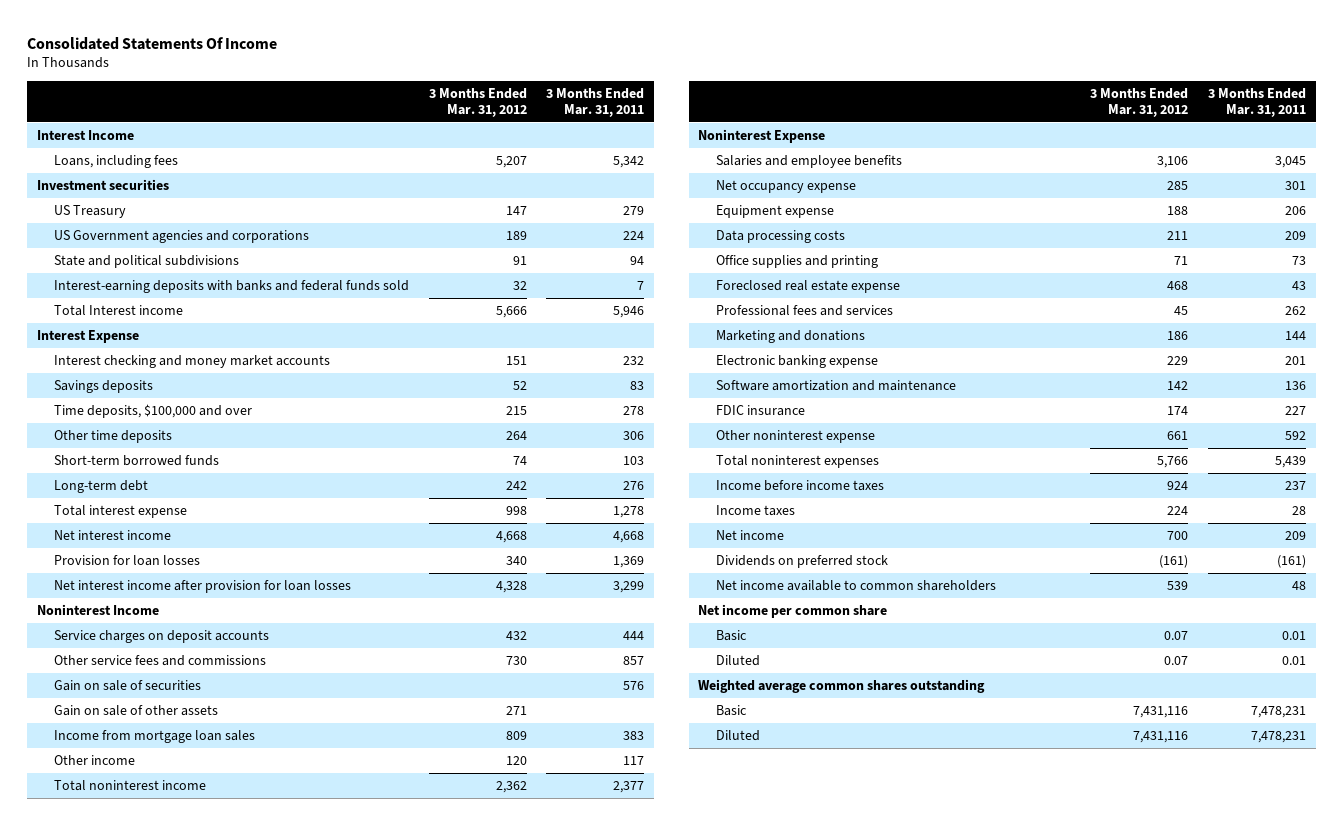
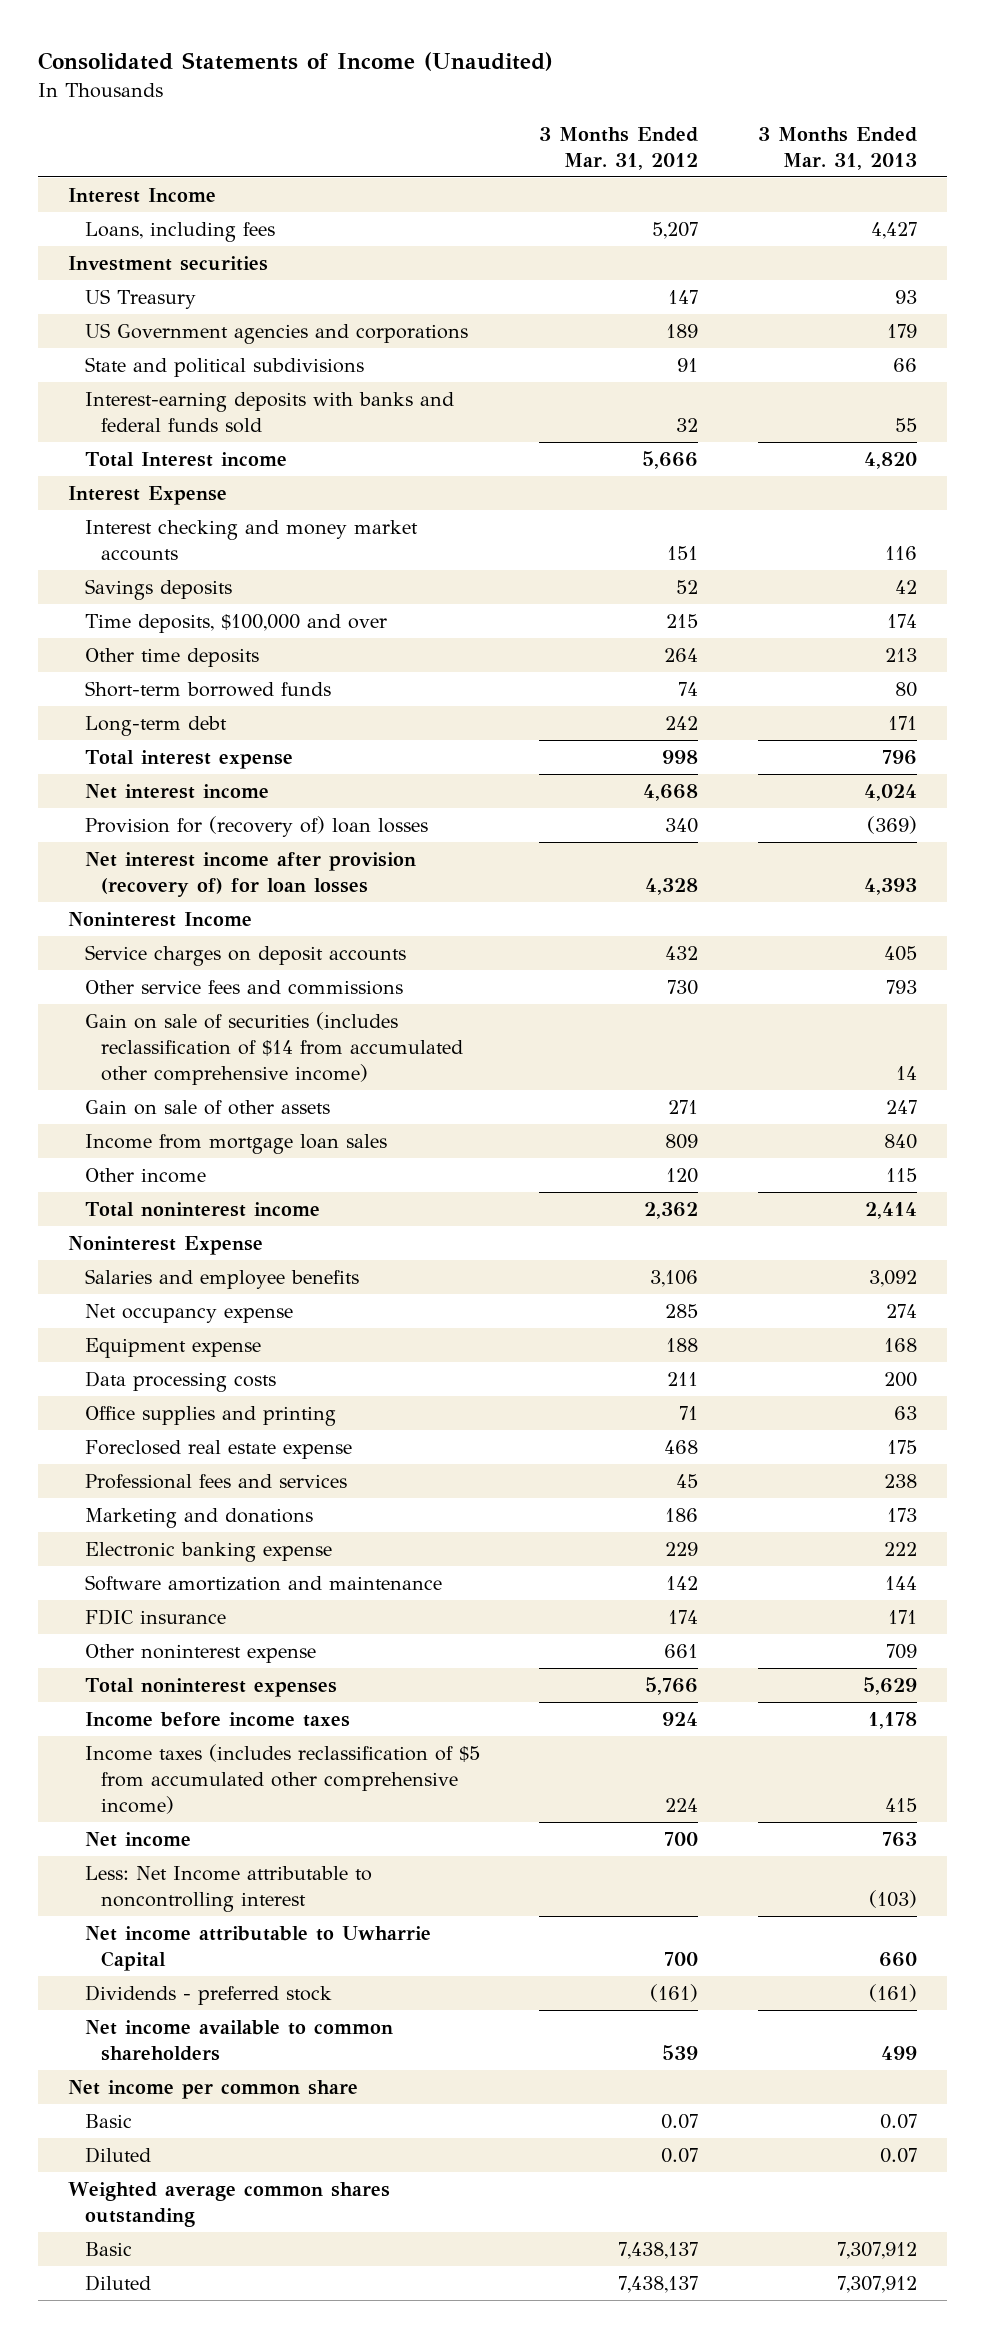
[27,36,278,50] Consolidated Statements Of Income -> [38,52,554,72] Consolidated Statements of Income (Unaudited)
[546,88,645,118] 3 Months Ended Mar. 31, 2011 -> none
none -> [757,126,917,170] 3 Months Ended Mar. 31, 2013
[54,555,201,567] Provision for loan losses -> [84,816,428,838] Provision for (recovery of) loan losses
[54,580,352,594] Net interest income after provision for loan losses -> [84,852,416,898] Net interest income after provision (recovery of) for loan losses
[54,680,202,692] Gain on sale of securities -> [84,1012,464,1086] Gain on sale of securities (includes reclassification of $14 from accumulated other comprehensive income)
[715,505,795,517] Income taxes -> [84,1744,480,1815] Income taxes (includes reclassification of $5 from accumulated other comprehensive income)
none -> [84,1866,372,1913] Less: Net Income attributable to noncontrolling interest
none -> [84,1926,431,1972] Net income attributable to Uwharrie Capital
[715,555,888,569] Dividends on preferred stock -> [84,1985,332,2006] Dividends - preferred stock
[1133,706,1189,719] 7,431,116 -> [618,2242,699,2260] 7,438,137
[1133,731,1189,744] 7,431,116 -> [618,2276,699,2294] 7,438,137

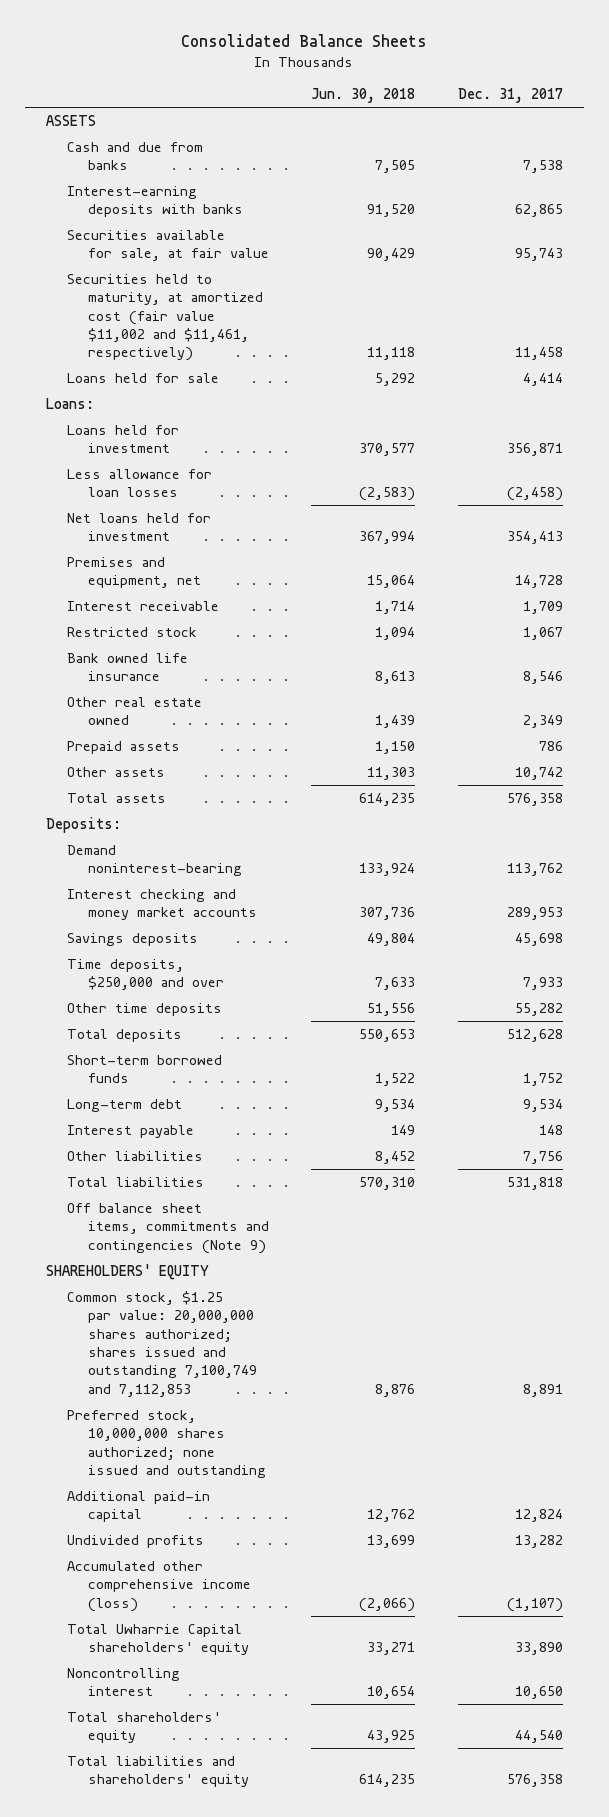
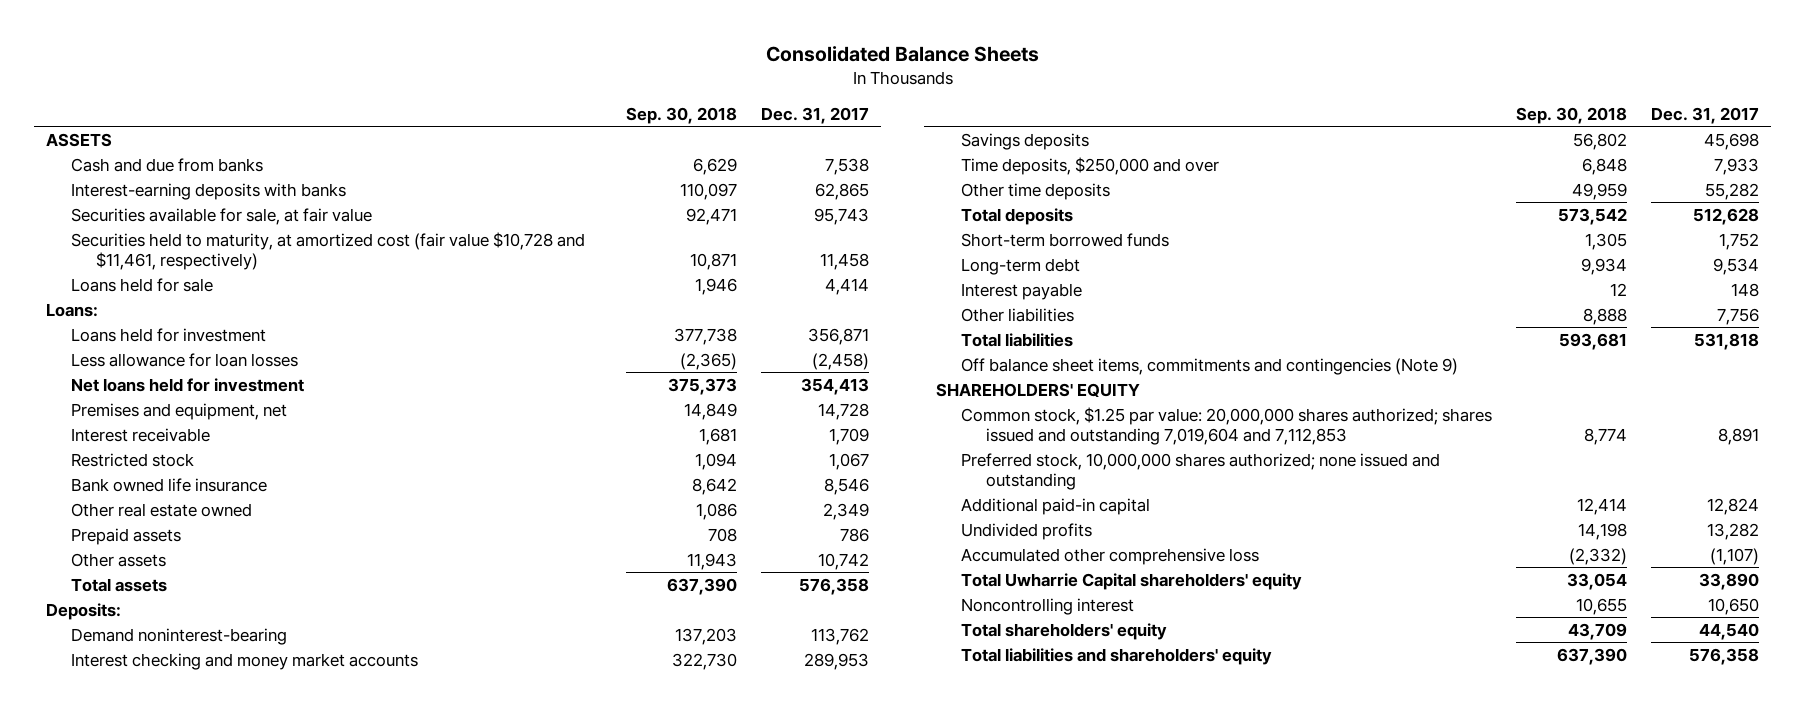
[311,88,416,104] Jun. 30, 2018 -> none
none -> [626,106,738,124] Sep. 30, 2018
[66,274,263,362] Securities held to maturity, at amortized cost (fair value $11,002 and $11,461, respectively) -> [71,231,586,270] Securities held to maturity, at amortized cost (fair value $10,728 and $11,461, respectively)
[66,1291,257,1397] Common stock, $1.25 par value: 20,000,000 shares authorized; shares issued and outstanding 7,100,749 and 7,112,853 -> [961,406,1493,445] Common stock, $1.25 par value: 20,000,000 shares authorized; shares issued and outstanding 7,019,604 and 7,112,853
[66,1561,251,1612] Accumulated other comprehensive income (loss) -> [961,547,1260,565] Accumulated other comprehensive loss

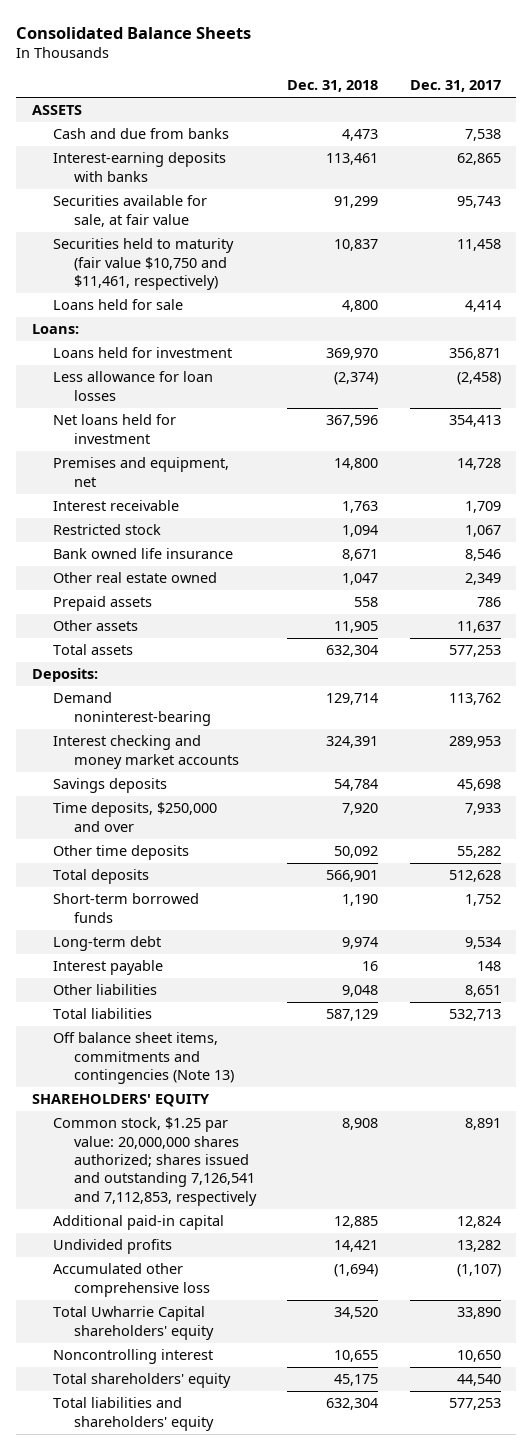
[626,106,738,124] Sep. 30, 2018 -> none
none -> [287,80,379,93] Dec. 31, 2018
[71,231,586,270] Securities held to maturity, at amortized cost (fair value $10,728 and $11,461, respectively) -> [53,238,235,291] Securities held to maturity (fair value $10,750 and $11,461, respectively)
[818,552,870,570] 10,742 -> [456,621,501,634] 11,637
[799,577,870,595] 576,358 -> [448,645,501,658] 577,253
[1717,307,1760,325] 7,756 -> [464,985,501,998] 8,651
[1694,332,1760,350] 531,818 -> [448,1009,501,1022] 532,713
[961,357,1459,375] Off balance sheet items, commitments and contingencies (Note 9) -> [53,1032,235,1085] Off balance sheet items, commitments and contingencies (Note 13)
[961,452,1441,490] Preferred stock, 10,000,000 shares authorized; none issued and outstanding -> none
[961,406,1493,445] Common stock, $1.25 par value: 20,000,000 shares authorized; shares issued and outstanding 7,019,604 and 7,112,853 -> [53,1117,258,1206] Common stock, $1.25 par value: 20,000,000 shares authorized; shares issued and outstanding 7,126,541 and 7,112,853, respectively
[1689,647,1760,665] 576,358 -> [448,1398,501,1411] 577,253

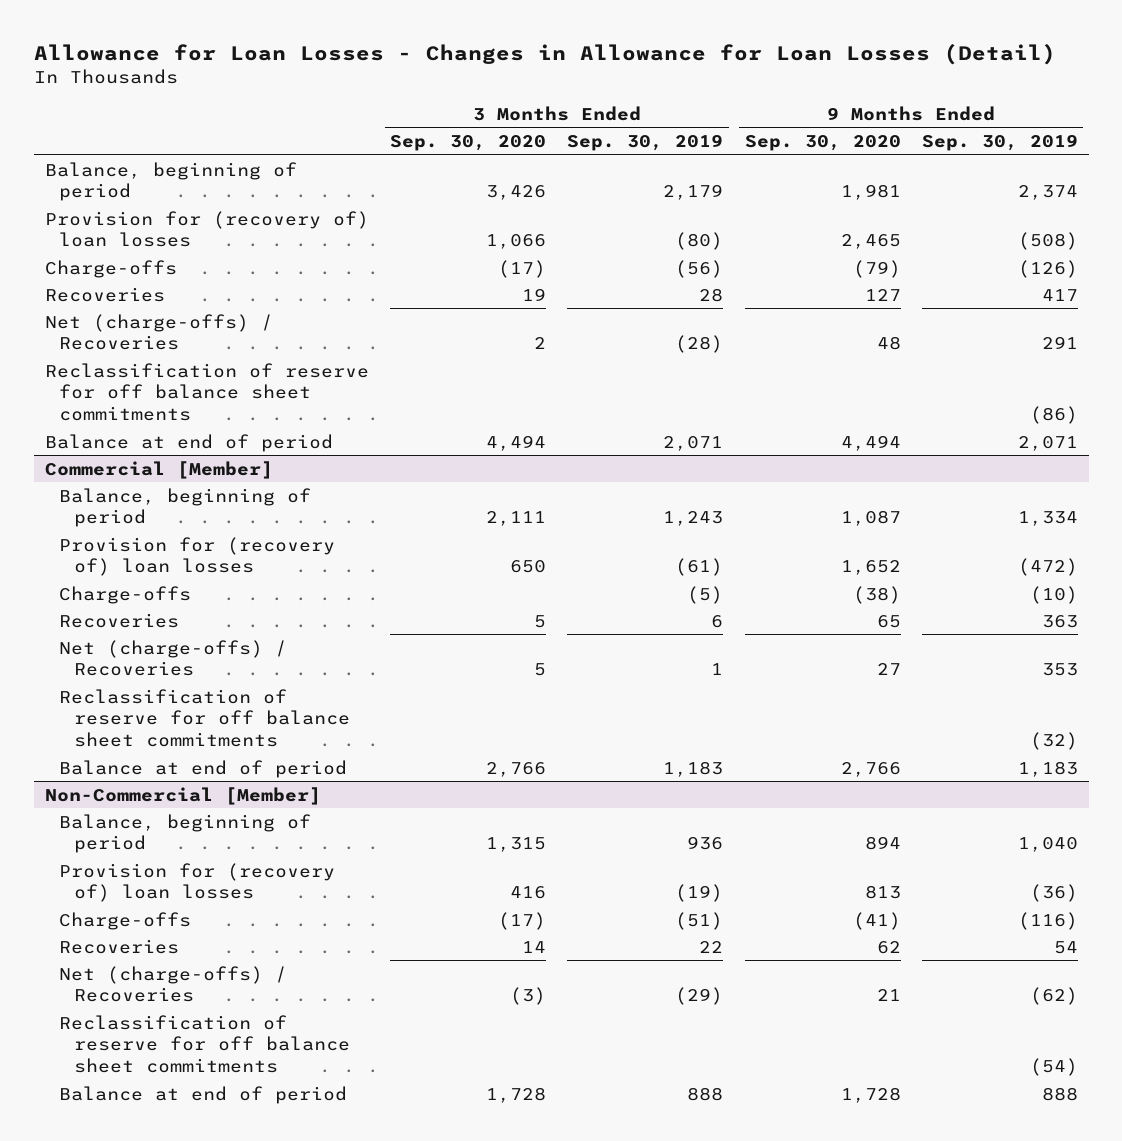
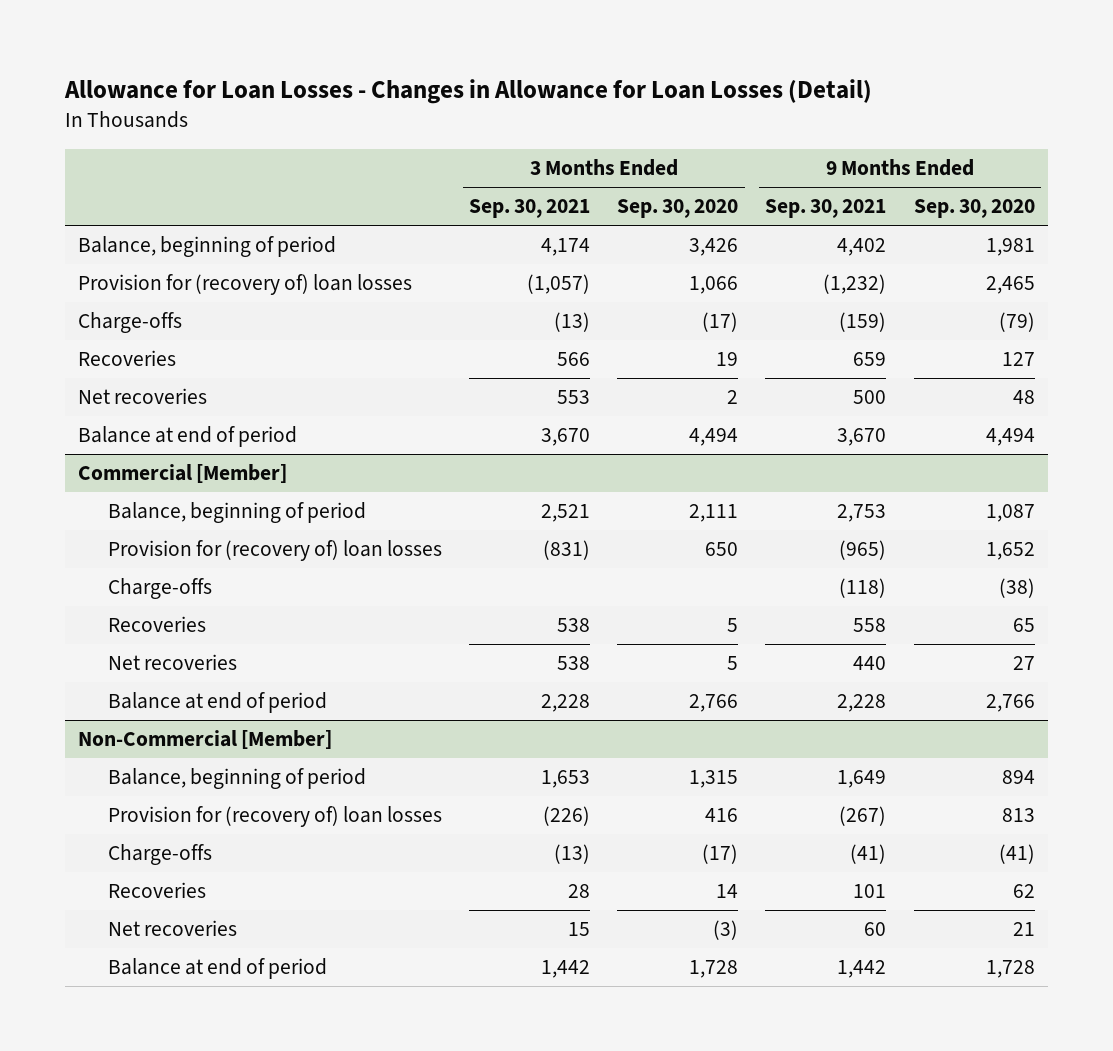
[567,134,724,152] Sep. 30, 2019 -> none
[921,134,1078,152] Sep. 30, 2019 -> none
none -> [469,199,591,219] Sep. 30, 2021
none -> [765,199,887,219] Sep. 30, 2021
[44,362,369,422] Reclassification of reserve for off balance sheet commitments -> none
[44,313,273,351] Net (charge-offs) / Recoveries -> [78,388,208,405] Net recoveries
[59,688,350,748] Reclassification of reserve for off balance sheet commitments -> none
[59,639,288,677] Net (charge-offs) / Recoveries -> [108,654,238,671] Net recoveries
[59,1014,350,1074] Reclassification of reserve for off balance sheet commitments -> none
[59,965,288,1003] Net (charge-offs) / Recoveries -> [108,920,238,937] Net recoveries

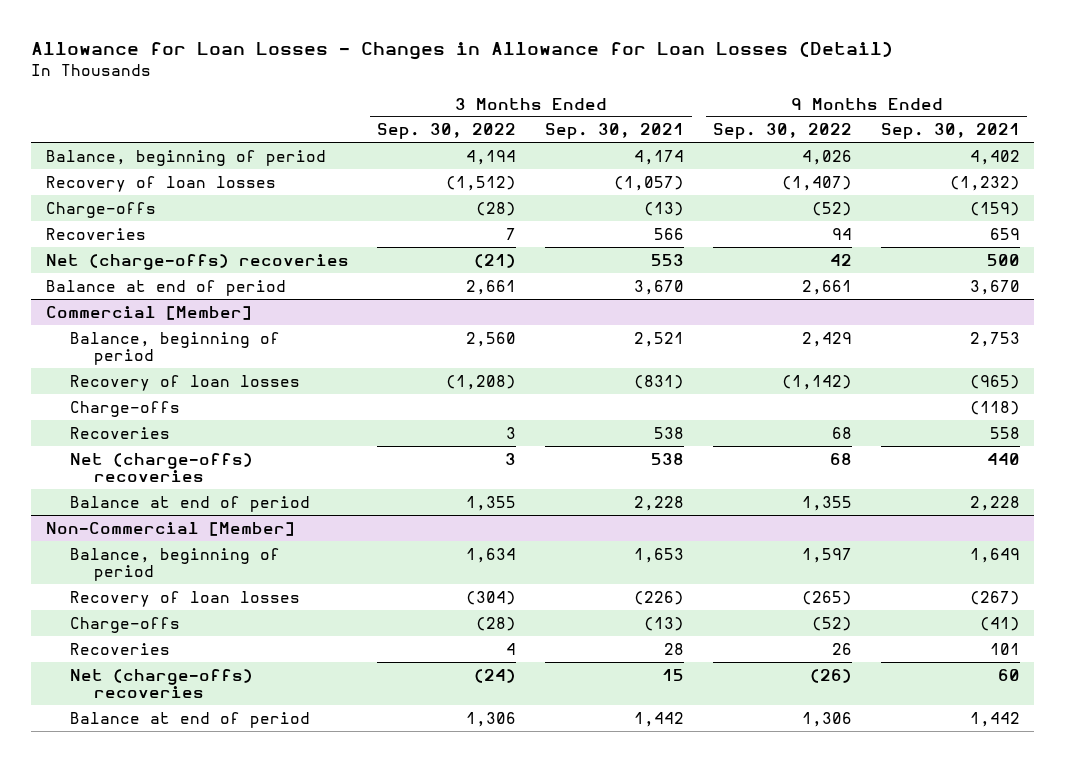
[617,199,739,219] Sep. 30, 2020 -> none
[913,199,1035,219] Sep. 30, 2020 -> none
none -> [377,123,517,140] Sep. 30, 2022
none -> [713,123,853,140] Sep. 30, 2022
[78,274,413,296] Provision for (recovery of) loan losses -> [45,175,276,192] Recovery of loan losses
[78,388,208,405] Net recoveries -> [45,253,349,270] Net (charge-offs) recoveries
[108,540,443,562] Provision for (recovery of) loan losses -> [70,374,301,391] Recovery of loan losses
[108,654,238,671] Net recoveries -> [70,452,254,483] Net (charge-offs) recoveries
[108,806,443,828] Provision for (recovery of) loan losses -> [70,590,301,607] Recovery of loan losses
[108,920,238,937] Net recoveries -> [70,668,254,699] Net (charge-offs) recoveries

